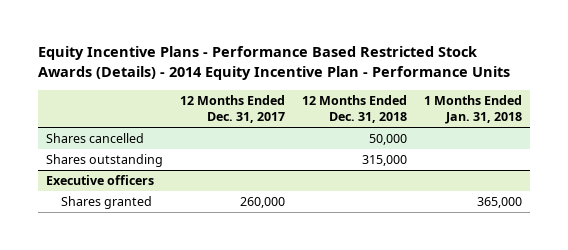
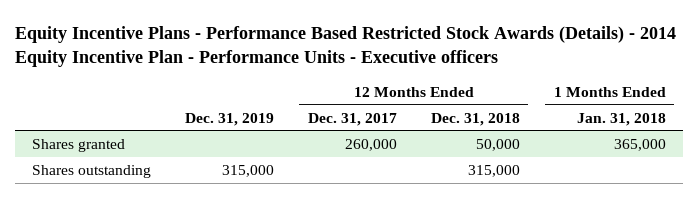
[37,46,510,81] Equity Incentive Plans - Performance Based Restricted Stock Awards (Details) - 2014 Equity Incentive Plan - Performance Units -> [14,26,676,68] Equity Incentive Plans - Performance Based Restricted Stock Awards (Details) - 2014 Equity Incentive Plan - Performance Units - Executive officers
none -> [184,112,274,126] Dec. 31, 2019
[46,133,145,144] Shares cancelled -> none
none -> [31,138,125,152] Shares granted
[46,175,155,186] Executive officers -> none
[61,196,153,210] Shares granted -> none

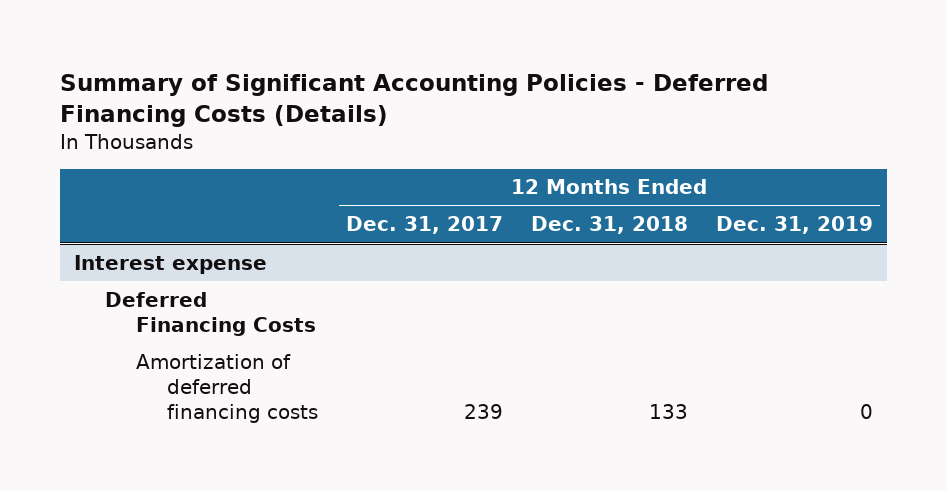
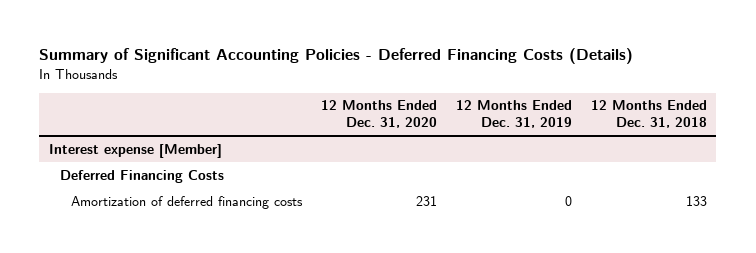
[345,216,503,235] Dec. 31, 2017 -> none
none -> [320,100,437,129] 12 Months Ended Dec. 31, 2020
[74,254,268,274] Interest expense -> [48,143,222,158] Interest expense [Member]

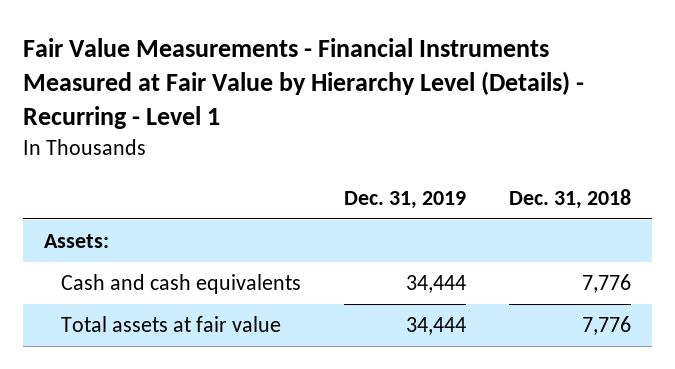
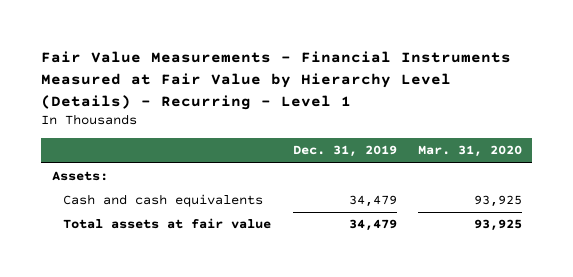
[508,188,631,209] Dec. 31, 2018 -> none
none -> [417,145,522,158] Mar. 31, 2020
[405,275,466,294] 34,444 -> [348,195,397,208] 34,479
[405,317,466,336] 34,444 -> [348,219,397,232] 34,479

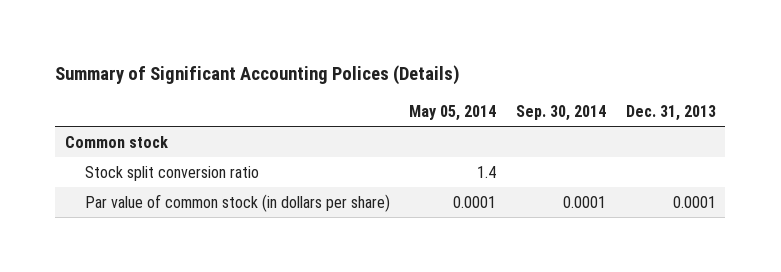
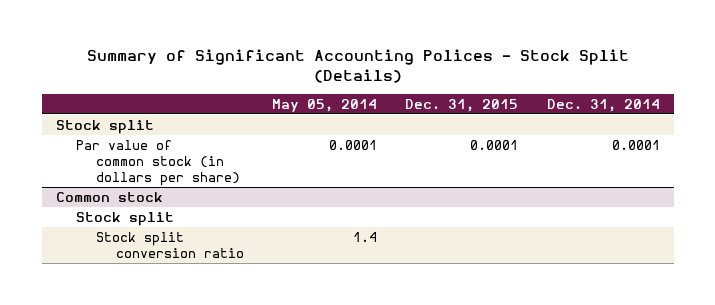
[55,65,461,86] Summary of Significant Accounting Polices (Details) -> [86,49,629,84] Summary of Significant Accounting Polices - Stock Split (Details)
[516,104,607,121] Sep. 30, 2014 -> none
[625,104,716,121] Dec. 31, 2013 -> none
none -> [405,98,519,112] Dec. 31, 2015
none -> [546,98,660,112] Dec. 31, 2014
[84,165,259,181] Stock split conversion ratio -> none
[65,135,169,148] Common stock -> [55,119,154,134] Stock split
none -> [55,191,163,202] Common stock
none -> [75,211,174,226] Stock split
none -> [96,231,245,258] Stock split conversion ratio

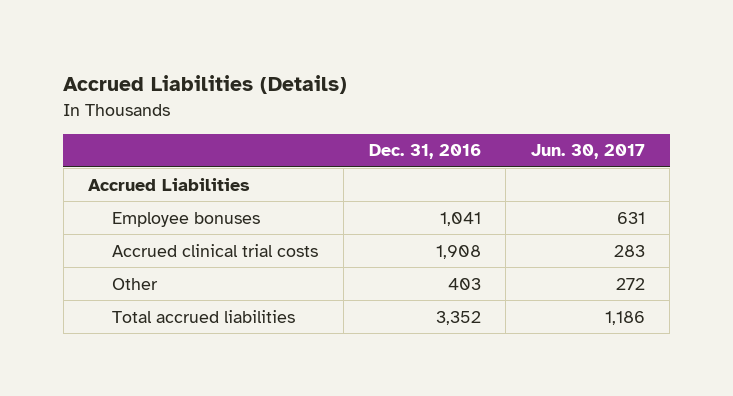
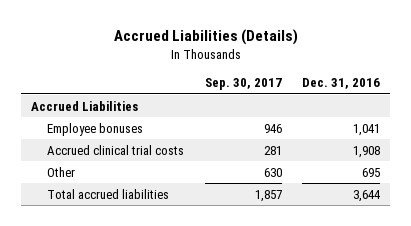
[530,144,645,160] Jun. 30, 2017 -> none
none -> [204,78,282,91] Sep. 30, 2017
[447,277,481,290] 403 -> [362,167,381,177] 695
[435,310,481,325] 3,352 -> [353,189,382,202] 3,644

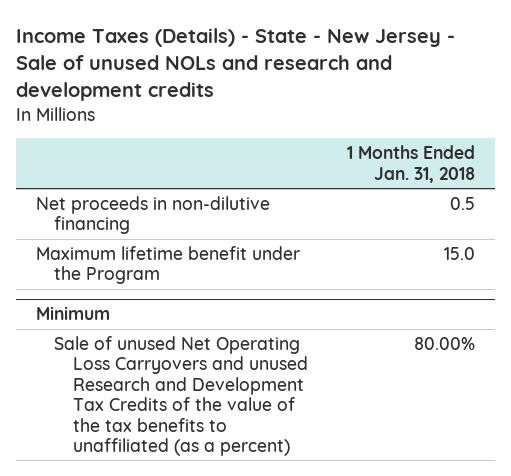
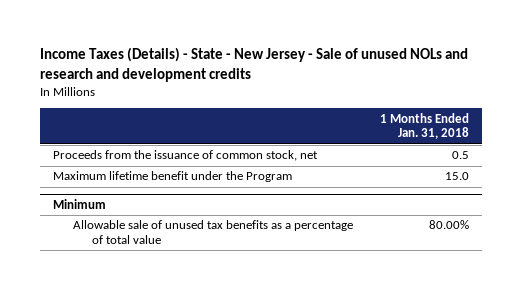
[35,195,270,235] Net proceeds in non-dilutive financing -> [53,150,319,162] Proceeds from the issuance of common stock, net
[54,335,308,456] Sale of unused Net Operating Loss Carryovers and unused Research and Development Tax Credits of the value of the tax benefits to unaffiliated (as a percent) -> [72,220,353,245] Allowable sale of unused tax benefits as a percentage of total value

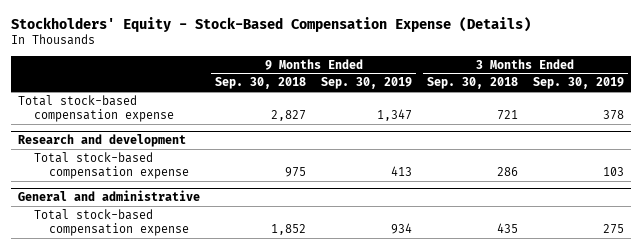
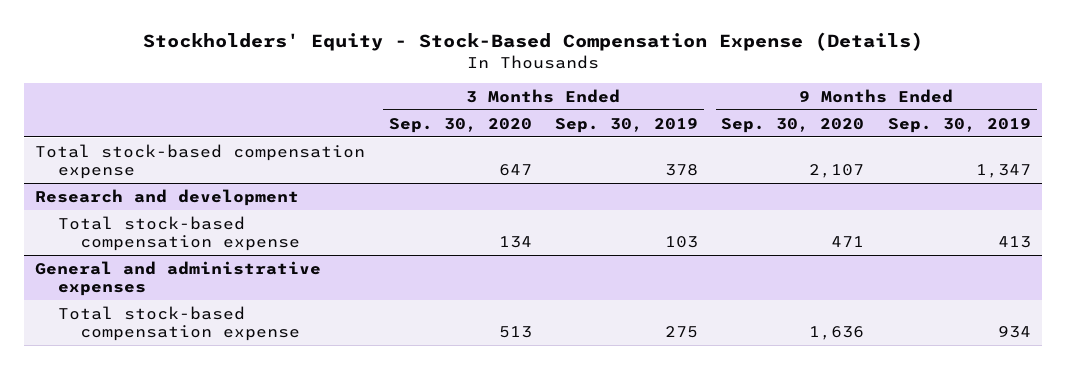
[215,77,307,90] Sep. 30, 2018 -> none
[427,77,519,90] Sep. 30, 2018 -> none
none -> [388,117,532,133] Sep. 30, 2020
none -> [721,117,865,133] Sep. 30, 2020
[18,189,201,201] General and administrative -> [35,260,322,296] General and administrative expenses

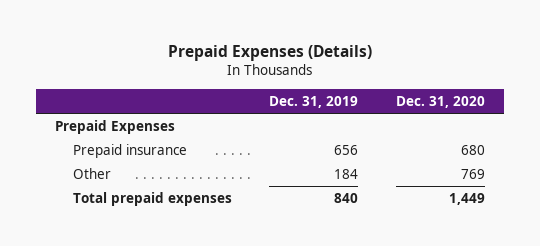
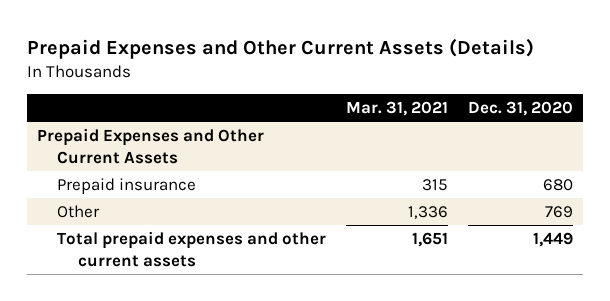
[167,45,372,62] Prepaid Expenses (Details) -> [26,37,534,59] Prepaid Expenses and Other Current Assets (Details)
[269,95,359,108] Dec. 31, 2019 -> none
none -> [346,101,449,117] Mar. 31, 2021
[55,120,176,135] Prepaid Expenses -> [36,127,264,164] Prepaid Expenses and Other Current Assets
[72,192,232,207] Total prepaid expenses -> [57,230,327,267] Total prepaid expenses and other current assets

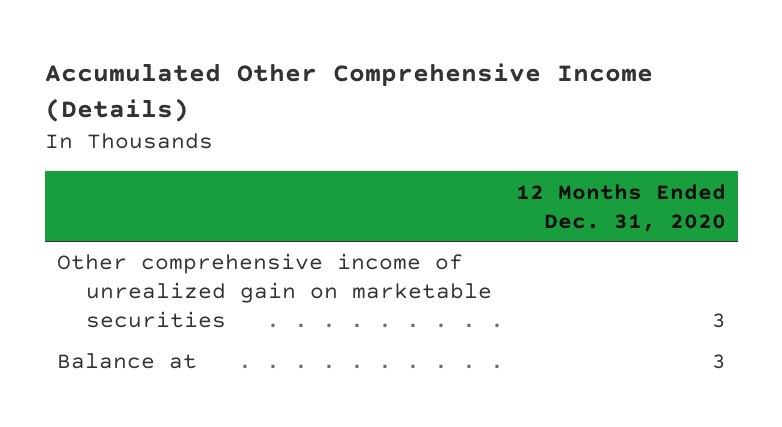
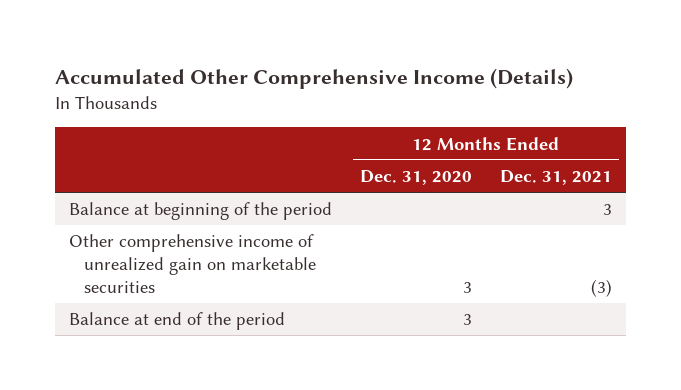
none -> [499,170,612,186] Dec. 31, 2021
none -> [68,202,332,221] Balance at beginning of the period
[56,353,197,370] Balance at -> [68,312,285,331] Balance at end of the period

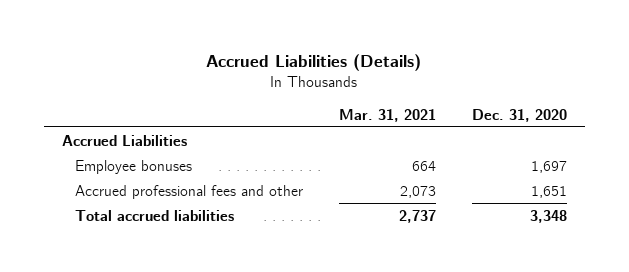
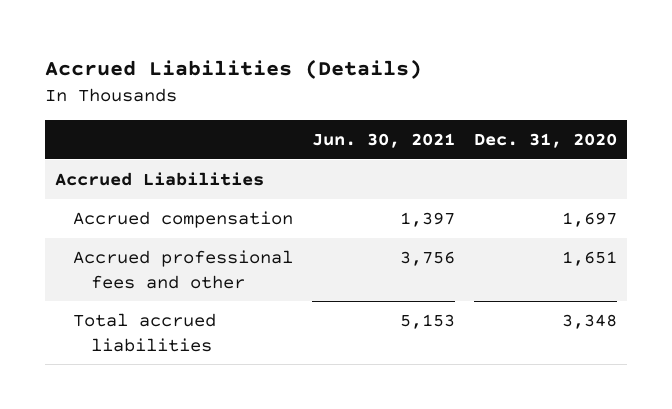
[338,108,436,122] Mar. 31, 2021 -> none
none -> [311,133,455,149] Jun. 30, 2021
[75,159,193,174] Employee bonuses -> [72,211,293,229] Accrued compensation

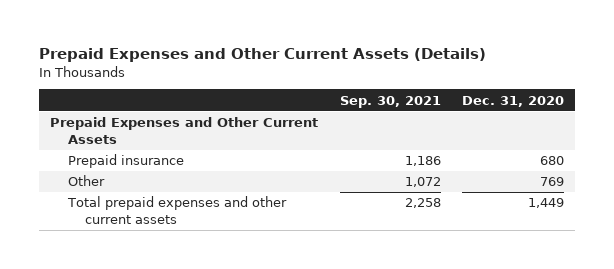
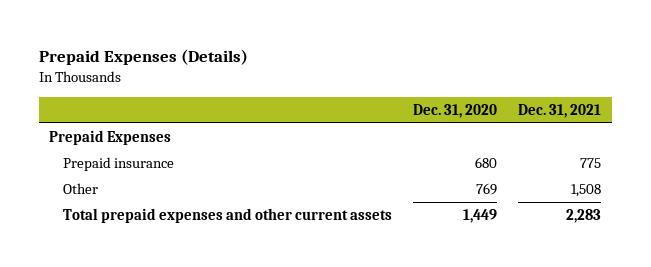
[39,48,487,63] Prepaid Expenses and Other Current Assets (Details) -> [38,48,248,65] Prepaid Expenses (Details)
[339,95,441,108] Sep. 30, 2021 -> none
none -> [518,103,602,118] Dec. 31, 2021
[49,117,318,144] Prepaid Expenses and Other Current Assets -> [49,130,172,146] Prepaid Expenses

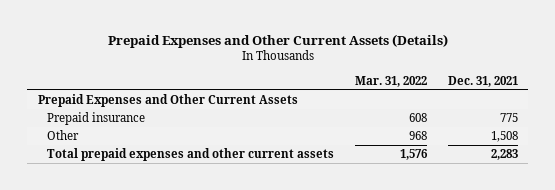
[38,48,248,65] Prepaid Expenses (Details) -> [107,33,448,48] Prepaid Expenses and Other Current Assets (Details)
[413,103,498,118] Dec. 31, 2020 -> none
none -> [354,75,427,87] Mar. 31, 2022
[49,130,172,146] Prepaid Expenses -> [37,94,298,108] Prepaid Expenses and Other Current Assets

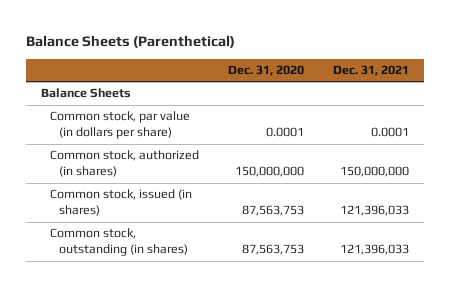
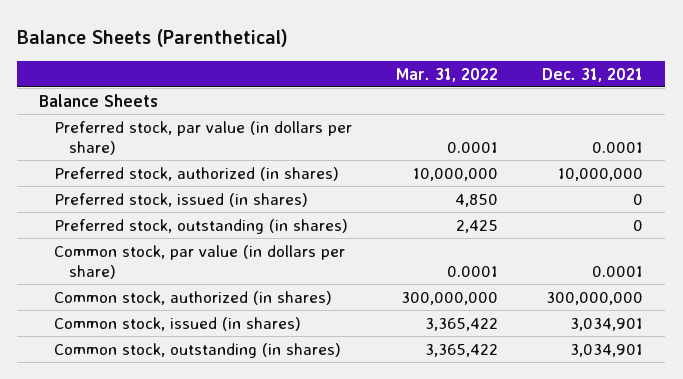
[228,65,305,77] Dec. 31, 2020 -> none
none -> [396,67,499,82] Mar. 31, 2022
none -> [54,120,353,156] Preferred stock, par value (in dollars per share)
none -> [54,166,340,181] Preferred stock, authorized (in shares)
none -> [54,192,309,207] Preferred stock, issued (in shares)
none -> [54,218,349,234] Preferred stock, outstanding (in shares)
[340,166,410,178] 150,000,000 -> [546,291,644,305] 300,000,000
[340,205,410,217] 121,396,033 -> [570,317,644,331] 3,034,901
[340,244,410,256] 121,396,033 -> [570,343,644,357] 3,034,901

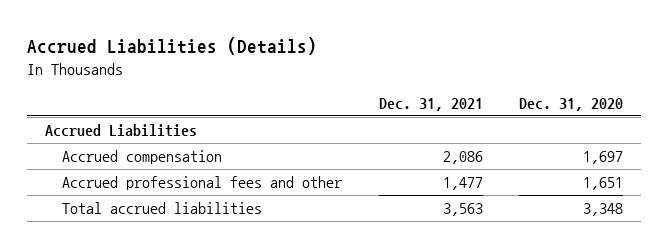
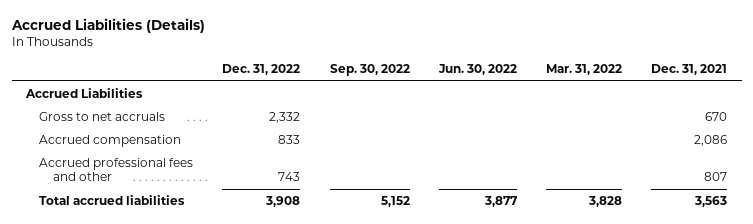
[518,98,623,112] Dec. 31, 2020 -> none
none -> [222,64,301,76] Dec. 31, 2022
none -> [329,64,410,77] Sep. 30, 2022
none -> [437,64,517,76] Jun. 30, 2022
none -> [545,64,622,76] Mar. 31, 2022
none -> [39,111,166,121] Gross to net accruals
[442,177,483,191] 1,477 -> [703,172,727,182] 807

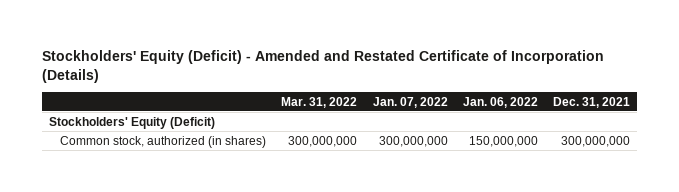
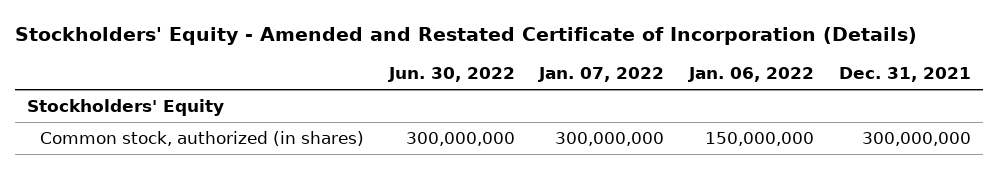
[41,49,604,83] Stockholders' Equity (Deficit) - Amended and Restated Certificate of Incorporation (Details) -> [14,26,917,45] Stockholders' Equity - Amended and Restated Certificate of Incorporation (Details)
[281,96,358,108] Mar. 31, 2022 -> none
none -> [387,67,515,83] Jun. 30, 2022
[49,116,216,129] Stockholders' Equity (Deficit) -> [27,99,225,117] Stockholders' Equity

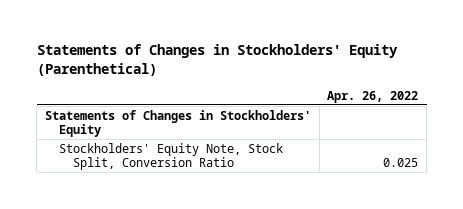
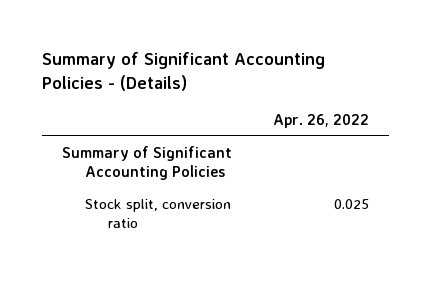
[36,44,398,77] Statements of Changes in Stockholders' Equity (Parenthetical) -> [41,52,325,92] Summary of Significant Accounting Policies - (Details)
[44,109,311,137] Statements of Changes in Stockholders' Equity -> none
none -> [61,145,232,181] Summary of Significant Accounting Policies
[59,142,284,170] Stockholders' Equity Note, Stock Split, Conversion Ratio -> [85,198,232,229] Stock split, conversion ratio

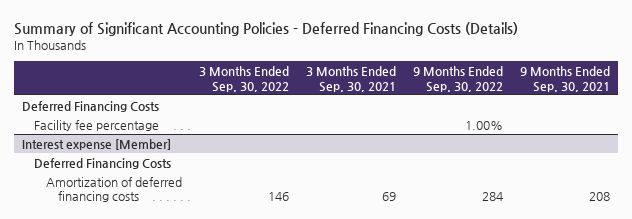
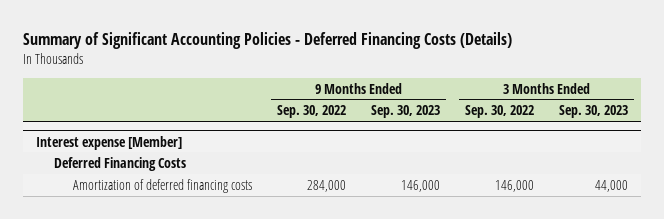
[306,65,397,92] 3 Months Ended Sep. 30, 2021 -> none
[519,65,610,92] 9 Months Ended Sep. 30, 2021 -> none
none -> [371,105,441,119] Sep. 30, 2023
none -> [559,105,629,119] Sep. 30, 2023
[22,100,160,112] Deferred Financing Costs -> none
[34,119,160,131] Facility fee percentage -> none
[268,192,290,202] 146 -> [495,179,535,192] 146,000
[482,192,504,202] 284 -> [307,179,347,192] 284,000

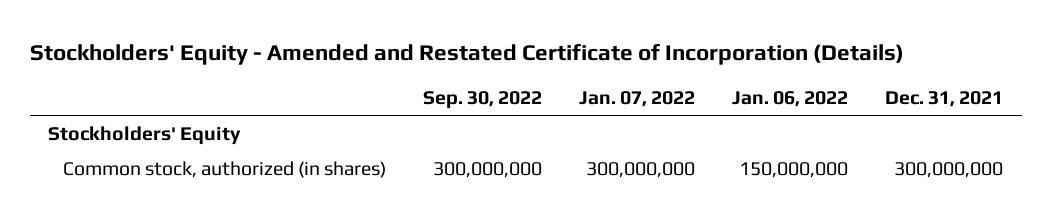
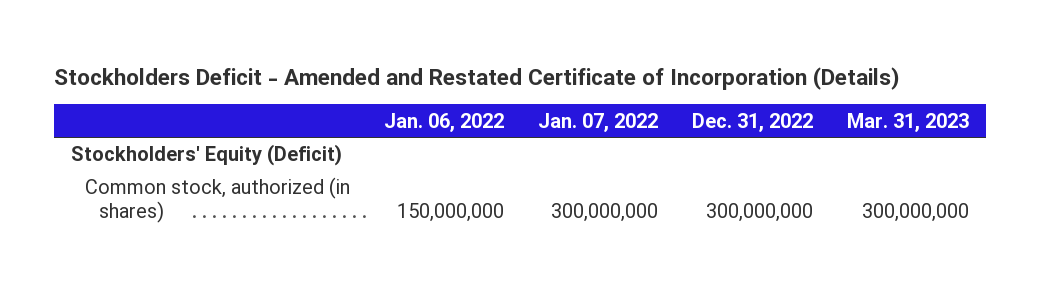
[29,44,904,66] Stockholders' Equity - Amended and Restated Certificate of Incorporation (Details) -> [53,66,900,90] Stockholders Deficit - Amended and Restated Certificate of Incorporation (Details)
[423,91,543,110] Sep. 30, 2022 -> none
[885,91,1004,108] Dec. 31, 2021 -> none
none -> [692,112,814,132] Dec. 31, 2022
none -> [847,112,970,132] Mar. 31, 2023
[48,126,242,146] Stockholders' Equity -> [71,144,343,167] Stockholders' Equity (Deficit)

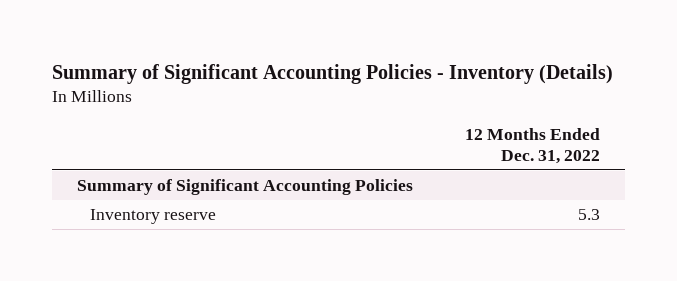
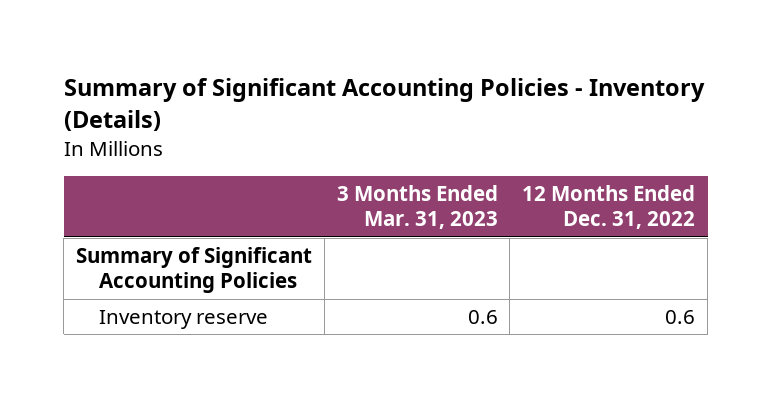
none -> [336,185,498,230] 3 Months Ended Mar. 31, 2023
[577,209,600,221] 5.3 -> [665,310,696,325] 0.6

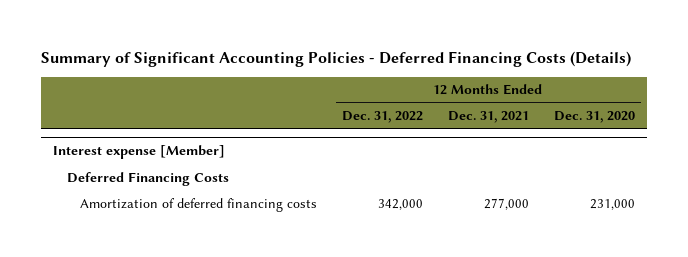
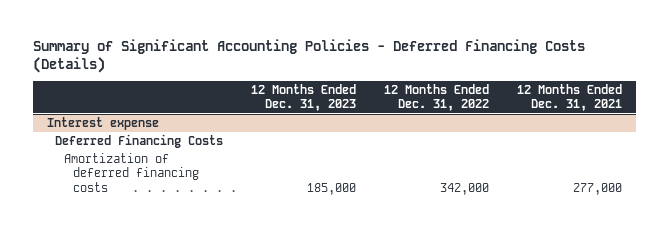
[553,111,635,124] Dec. 31, 2020 -> none
none -> [251,83,357,112] 12 Months Ended Dec. 31, 2023
[53,145,226,160] Interest expense [Member] -> [46,116,159,130] Interest expense

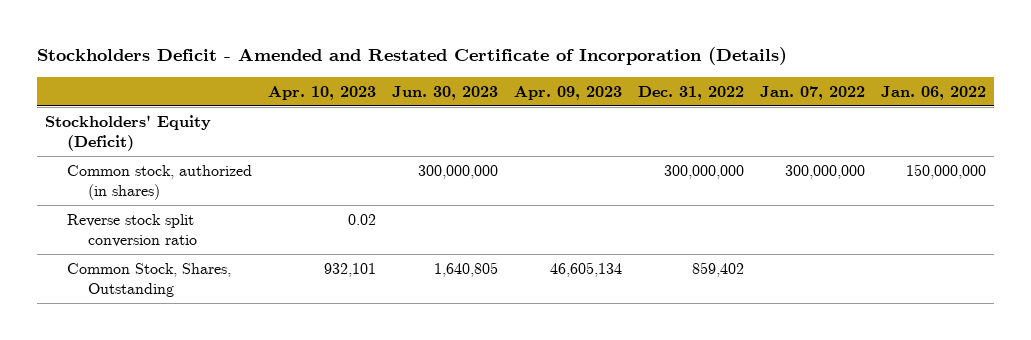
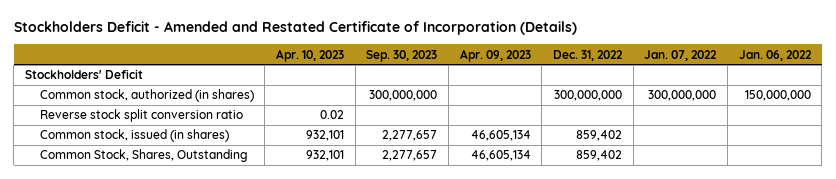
[391,85,498,100] Jun. 30, 2023 -> none
none -> [366,49,438,62] Sep. 30, 2023
[45,114,212,151] Stockholders' Equity (Deficit) -> [25,69,144,80] Stockholders' Deficit
none -> [39,129,229,143] Common stock, issued (in shares)

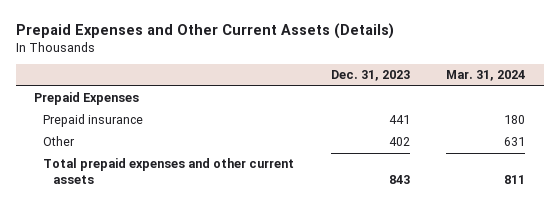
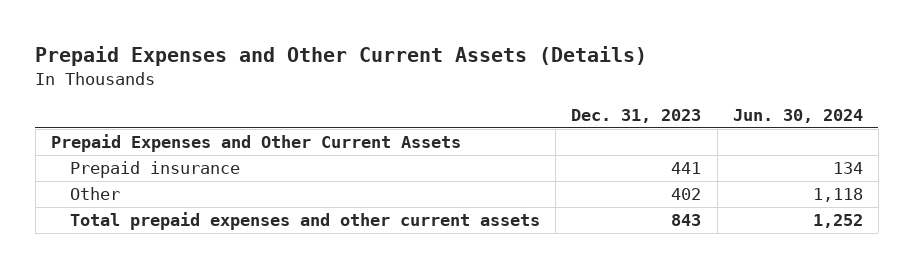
[446,70,526,82] Mar. 31, 2024 -> none
none -> [732,109,863,124] Jun. 30, 2024
[33,92,139,106] Prepaid Expenses -> [50,134,461,153] Prepaid Expenses and Other Current Assets

